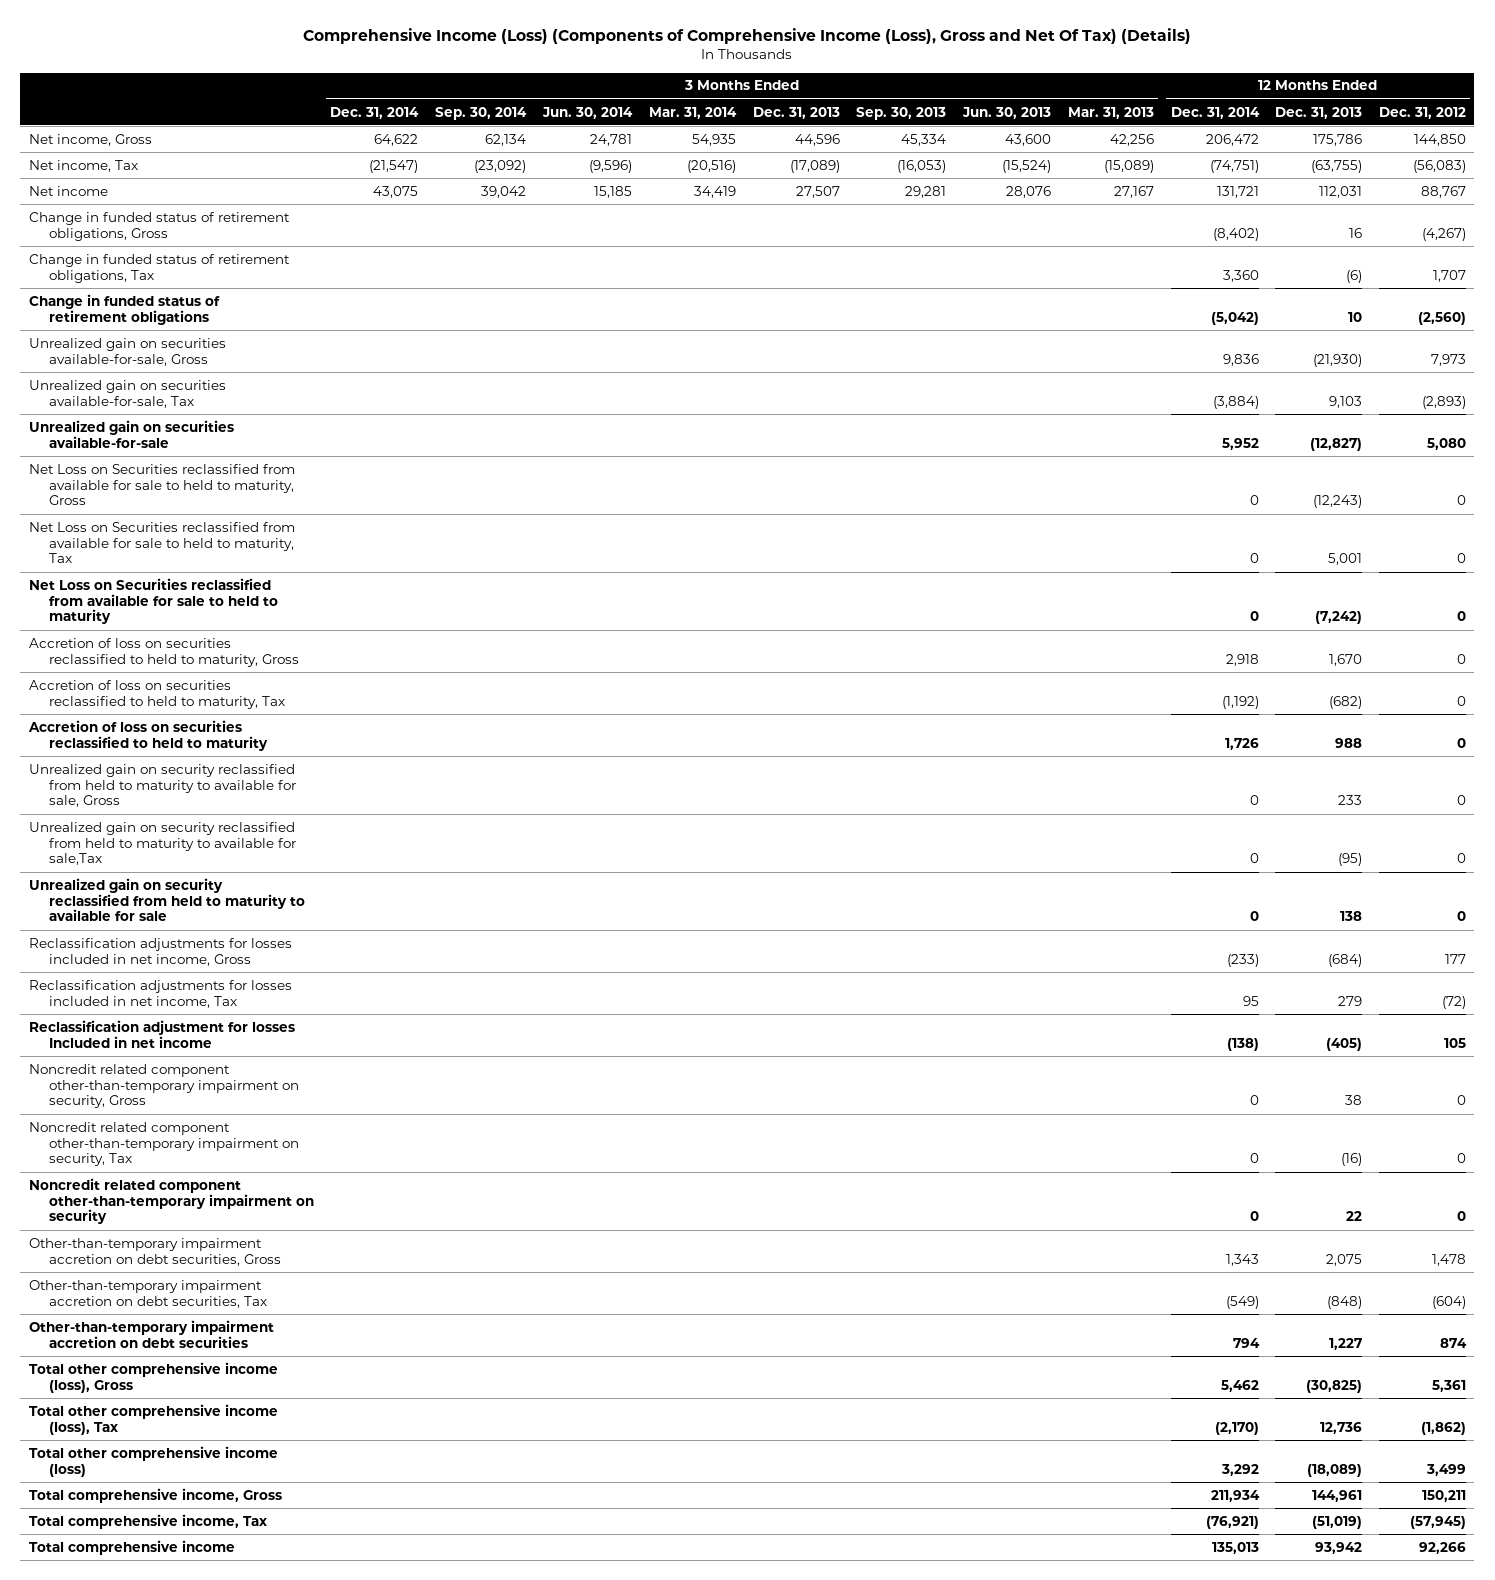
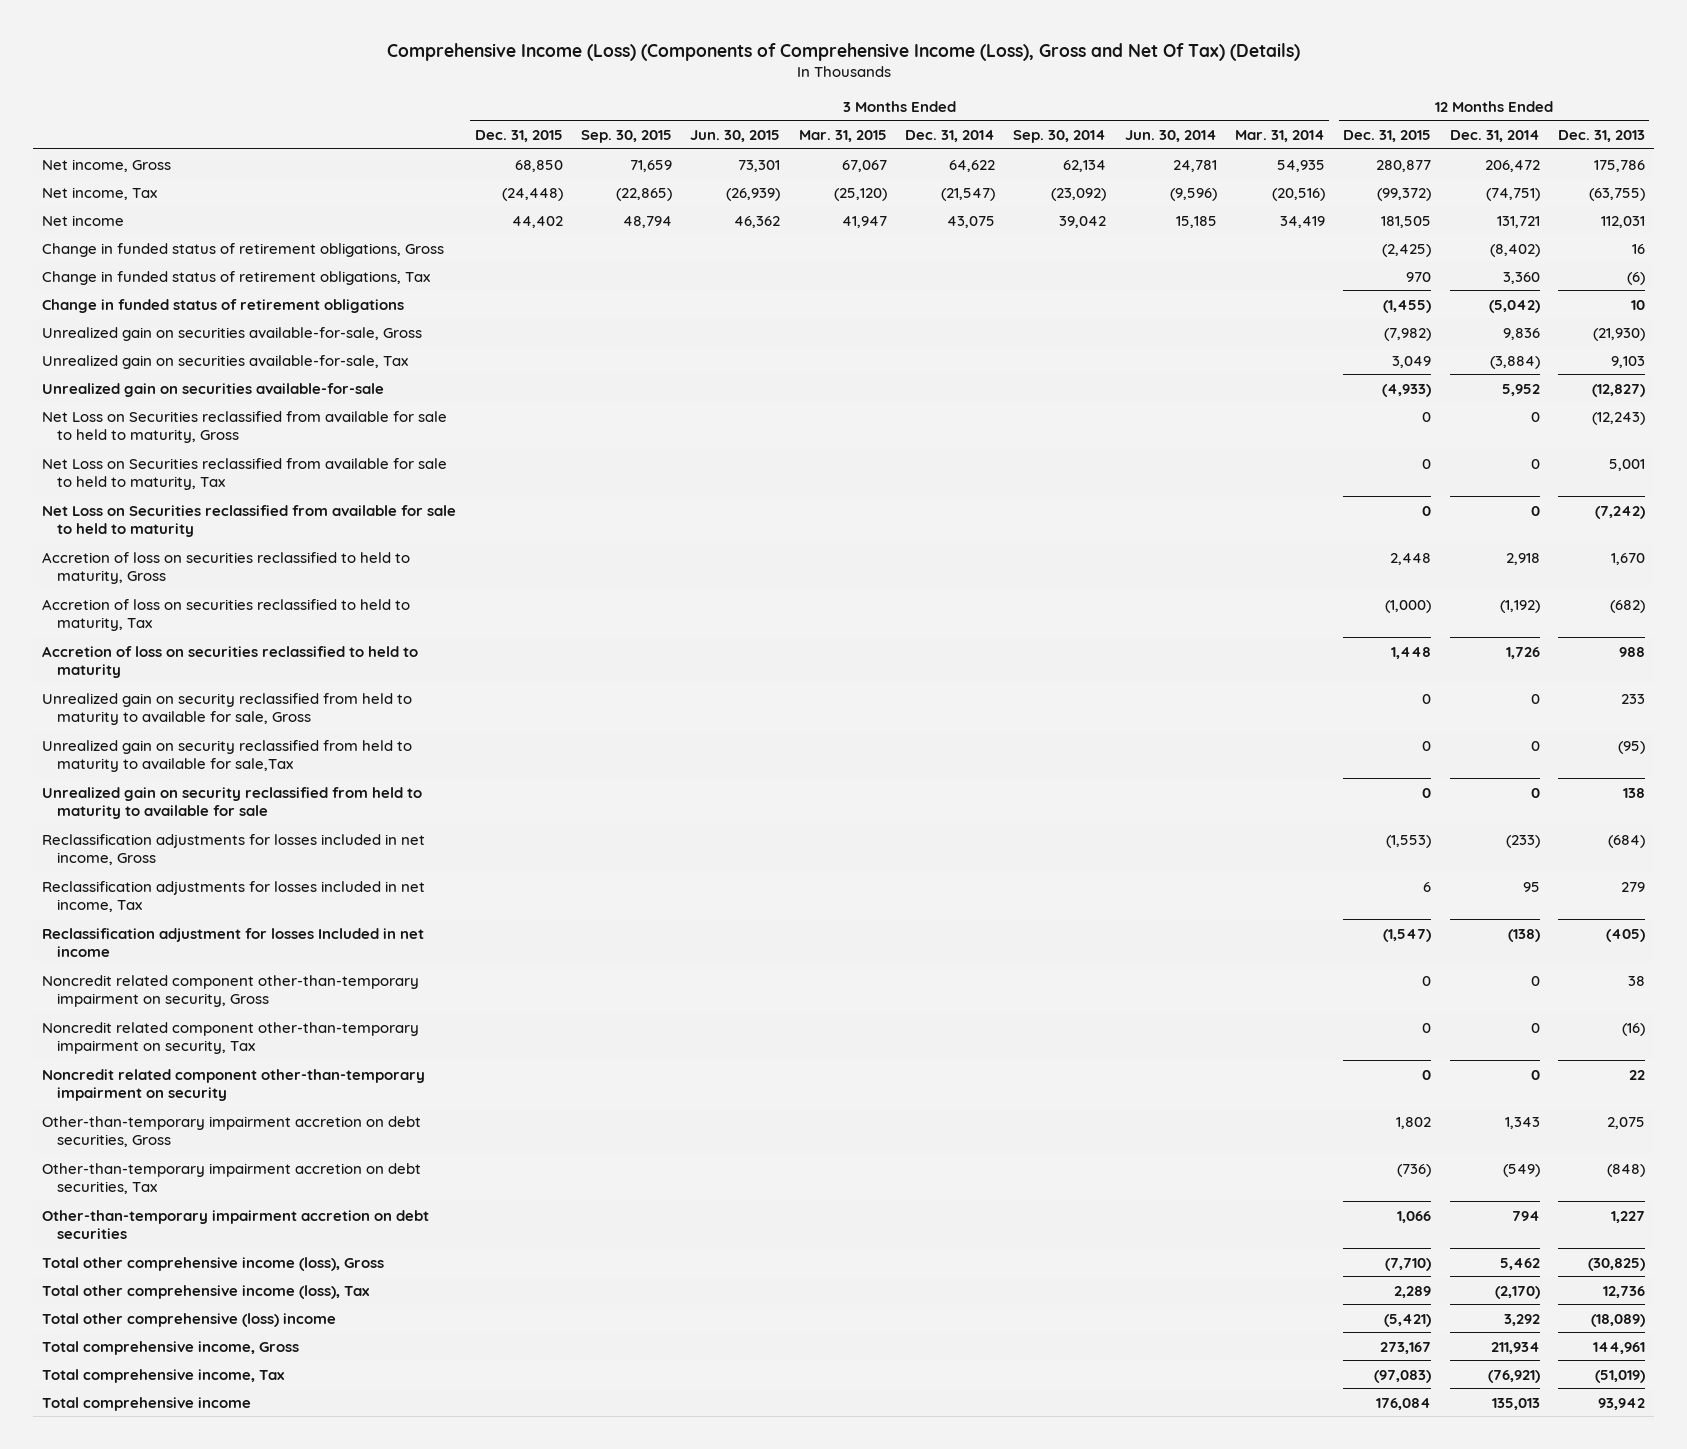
[752,106,840,119] Dec. 31, 2013 -> none
[856,106,947,120] Sep. 30, 2013 -> none
[962,106,1052,119] Jun. 30, 2013 -> none
[1067,106,1154,119] Mar. 31, 2013 -> none
[1379,106,1467,119] Dec. 31, 2012 -> none
none -> [474,129,563,142] Dec. 31, 2015
none -> [580,129,672,143] Sep. 30, 2015
none -> [690,129,781,142] Jun. 30, 2015
none -> [798,129,887,142] Mar. 31, 2015
none -> [1343,129,1432,142] Dec. 31, 2015
[28,1445,278,1477] Total other comprehensive income (loss) -> [42,1312,337,1327] Total other comprehensive (loss) income

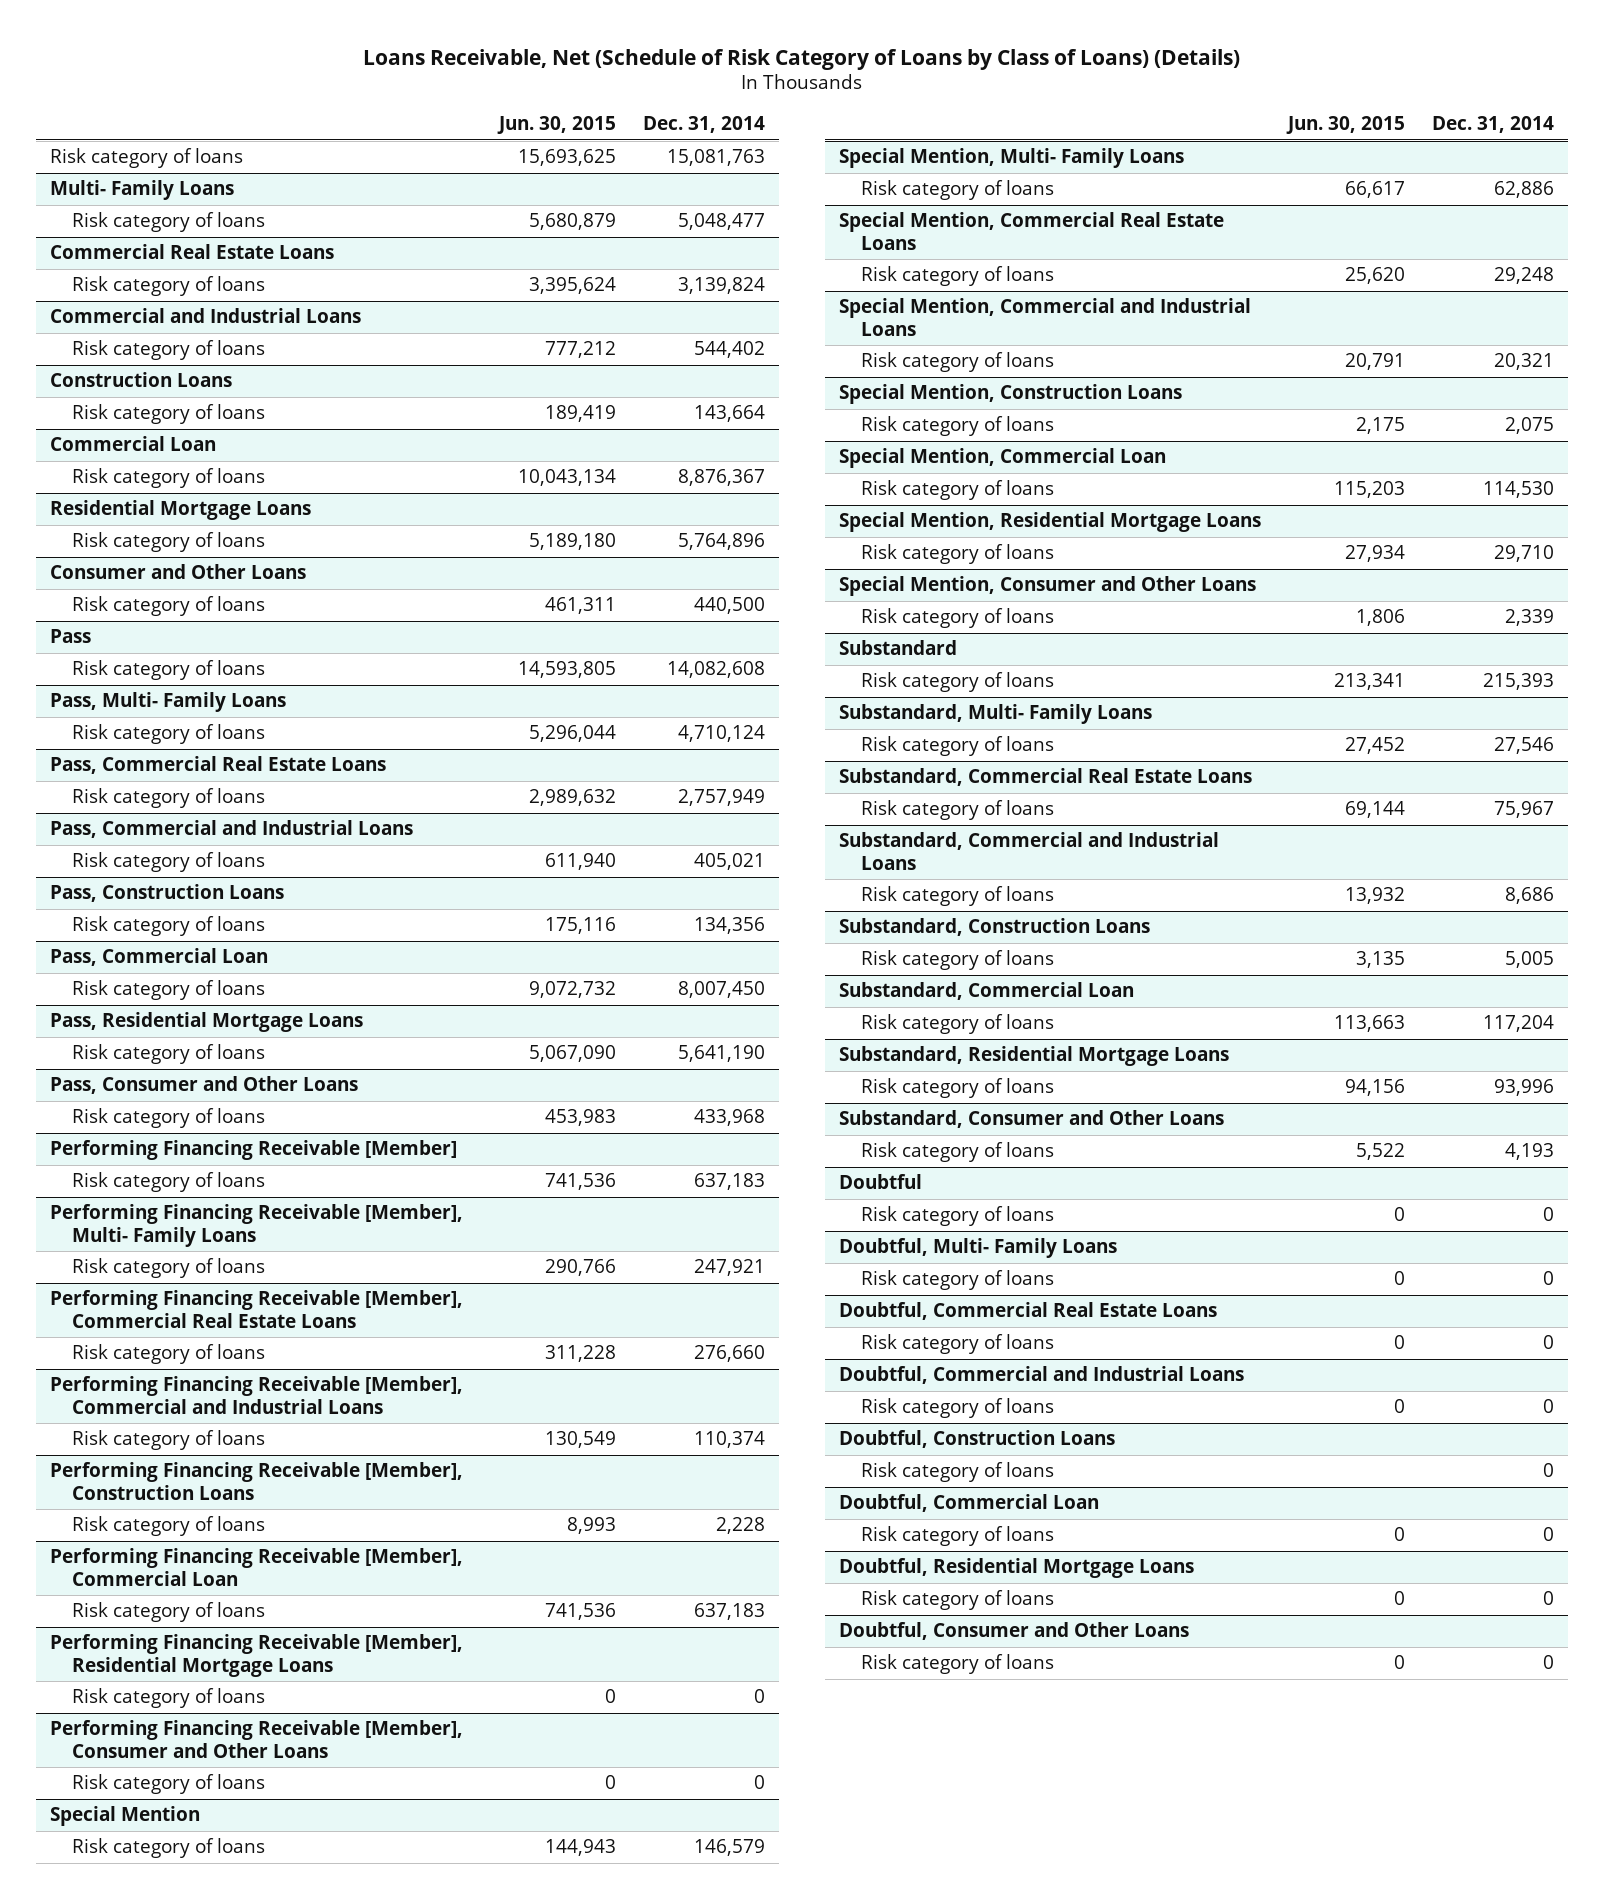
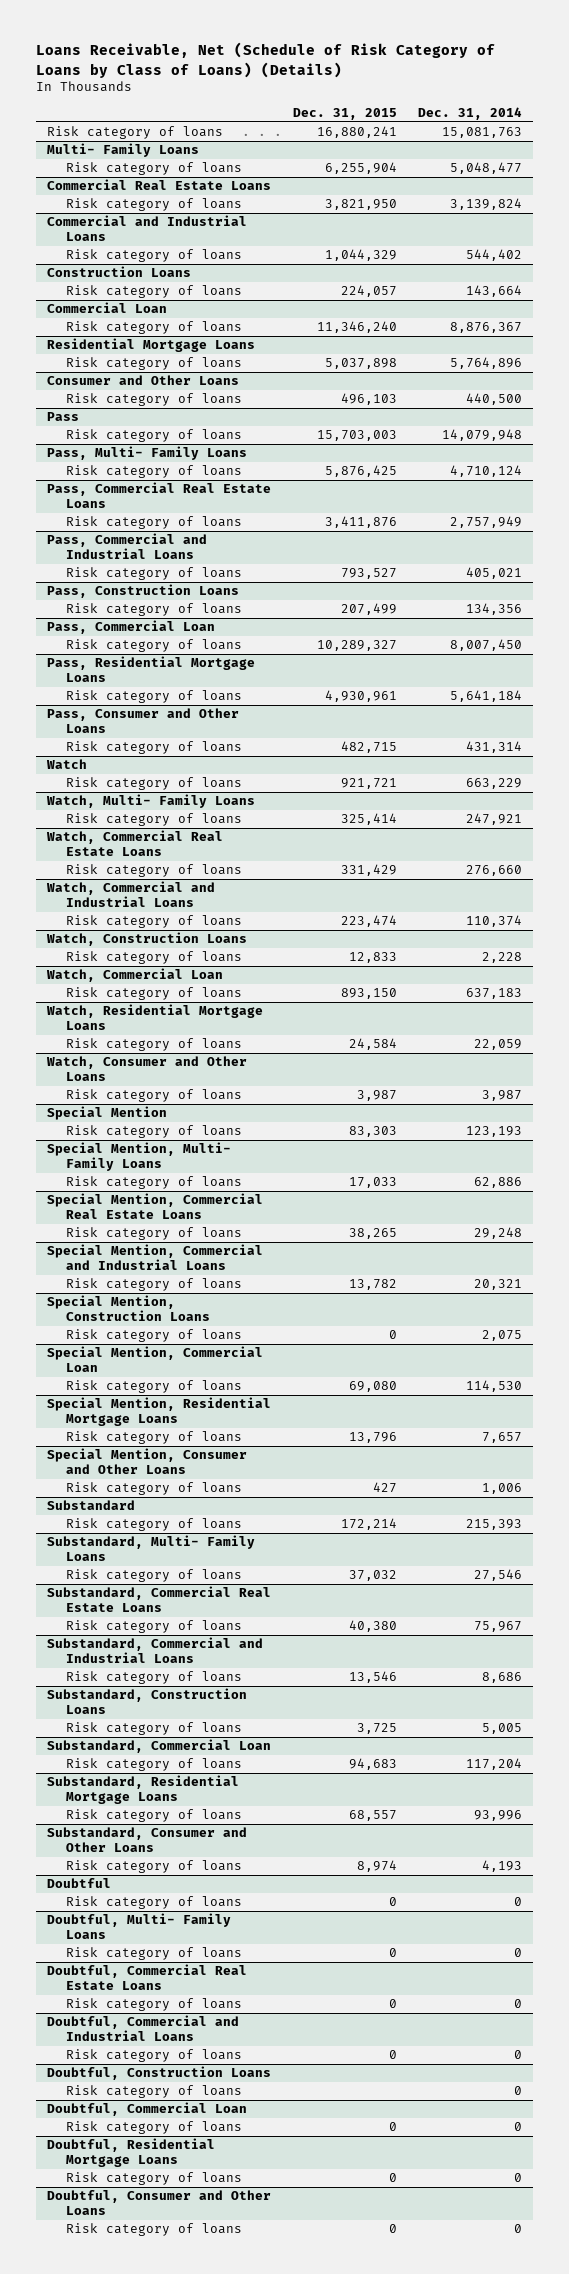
[497,116,617,135] Jun. 30, 2015 -> none
none -> [292,108,397,121] Dec. 31, 2015
[667,661,766,679] 14,082,608 -> [442,429,523,442] 14,079,948
[678,1045,766,1063] 5,641,190 -> [450,690,523,703] 5,641,184
[49,1204,463,1247] Performing Financing Receivable [Member], Multi- Family Loans -> none
[694,1109,766,1127] 433,968 -> [466,741,523,754] 431,314
[49,1140,457,1161] Performing Financing Receivable [Member] -> [46,759,88,770] Watch
[694,1173,766,1191] 637,183 -> [466,778,523,790] 663,229
none -> [46,794,256,809] Watch, Multi- Family Loans
[49,1290,463,1328] Performing Financing Receivable [Member], Commercial Real Estate Loans -> none
none -> [46,830,224,857] Watch, Commercial Real Estate Loans
[49,1376,463,1414] Performing Financing Receivable [Member], Commercial and Industrial Loans -> none
none -> [46,881,216,908] Watch, Commercial and Industrial Loans
[49,1462,463,1500] Performing Financing Receivable [Member], Construction Loans -> none
none -> [46,932,248,947] Watch, Construction Loans
[49,1548,463,1586] Performing Financing Receivable [Member], Commercial Loan -> none
none -> [46,968,224,983] Watch, Commercial Loan
[49,1634,463,1677] Performing Financing Receivable [Member], Residential Mortgage Loans -> none
[49,1720,463,1758] Performing Financing Receivable [Member], Consumer and Other Loans -> none
none -> [46,1004,264,1031] Watch, Residential Mortgage Loans
[754,1689,766,1704] 0 -> [474,1039,523,1051] 22,059
none -> [46,1056,248,1082] Watch, Consumer and Other Loans
[754,1775,766,1790] 0 -> [482,1090,523,1102] 3,987
[694,1839,766,1857] 146,579 -> [466,1126,523,1138] 123,193
[1494,545,1555,563] 29,710 -> [482,1432,523,1444] 7,657
[1505,609,1555,627] 2,339 -> [482,1483,523,1495] 1,006

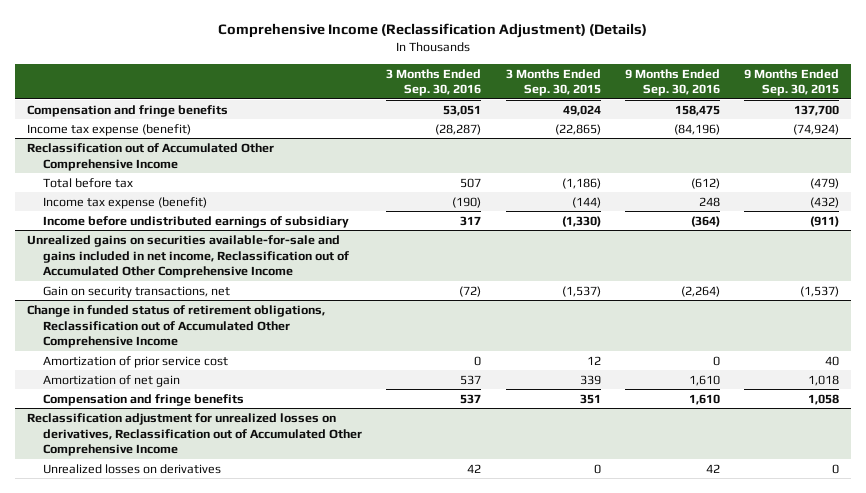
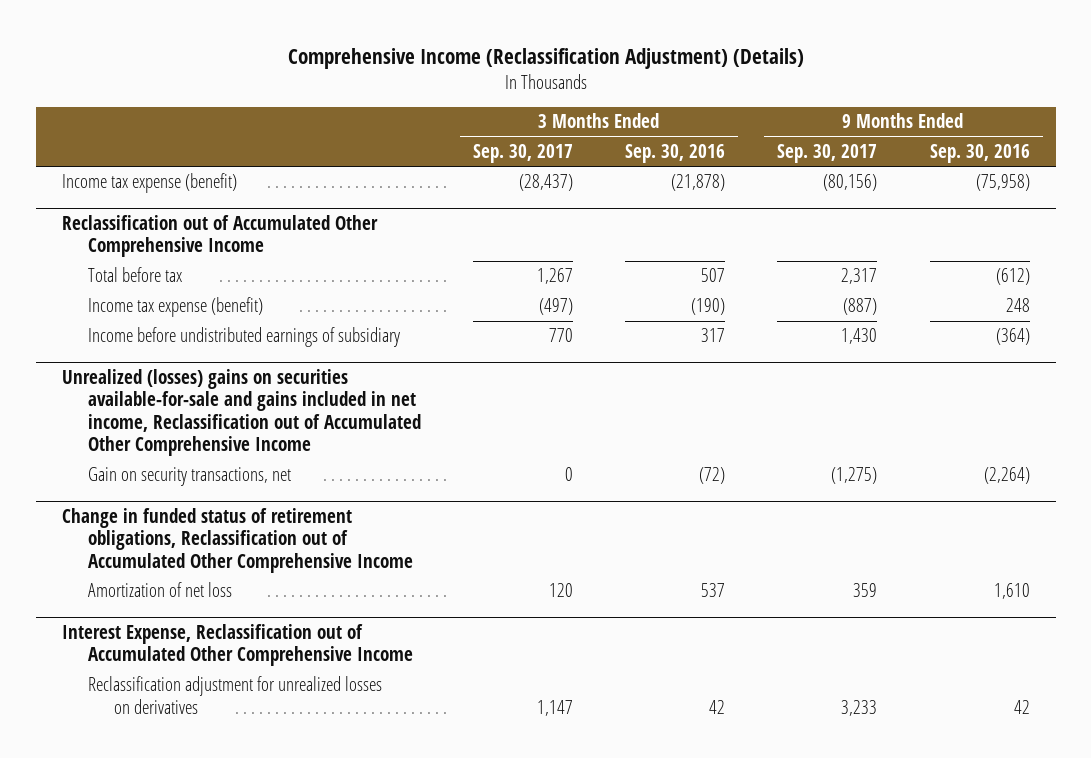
[505,68,601,97] 3 Months Ended Sep. 30, 2015 -> none
[744,68,840,97] 9 Months Ended Sep. 30, 2015 -> none
none -> [472,143,573,163] Sep. 30, 2017
none -> [777,143,878,163] Sep. 30, 2017
[26,104,228,117] Compensation and fringe benefits -> none
[435,123,482,135] (28,287) -> [671,174,726,192] (21,878)
[674,123,721,135] (84,196) -> [975,174,1030,192] (75,958)
[26,234,350,279] Unrealized gains on securities available-for-sale and gains included in net income, Reclassification out of Accumulated Other Comprehensive Income -> [61,368,421,457] Unrealized (losses) gains on securities available-for-sale and gains included in net income, Reclassification out of Accumulated Other Comprehensive Income
[43,355,229,368] Amortization of prior service cost -> none
[43,393,245,406] Compensation and fringe benefits -> none
[26,412,363,457] Reclassification adjustment for unrealized losses on derivatives, Reclassification out of Accumulated Other Comprehensive Income -> none
[43,374,181,387] Amortization of net gain -> [87,582,232,598] Amortization of net loss
none -> [61,623,413,667] Interest Expense, Reclassification out of Accumulated Other Comprehensive Income
[43,463,222,474] Unrealized losses on derivatives -> [87,676,382,714] Reclassification adjustment for unrealized losses on derivatives

